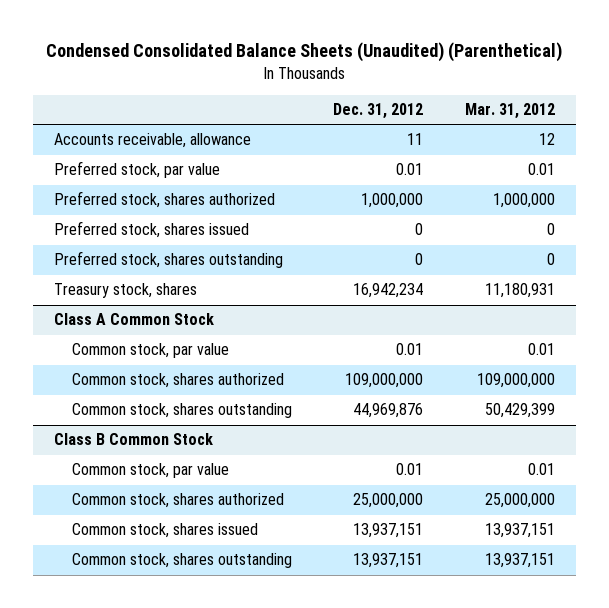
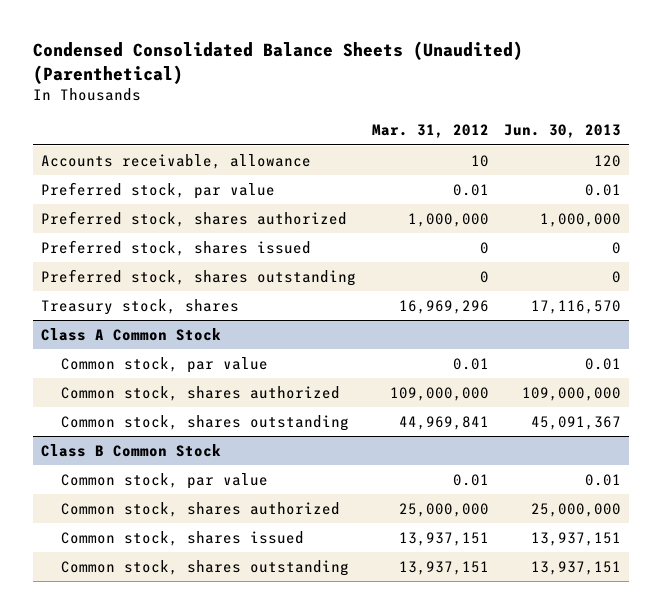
[333,102,424,119] Dec. 31, 2012 -> none
none -> [504,124,622,139] Jun. 30, 2013
[539,133,556,146] 12 -> [470,155,489,168] 10
[485,283,556,299] 11,180,931 -> [398,300,489,315] 16,969,296
[485,403,556,419] 50,429,399 -> [398,416,489,431] 44,969,841

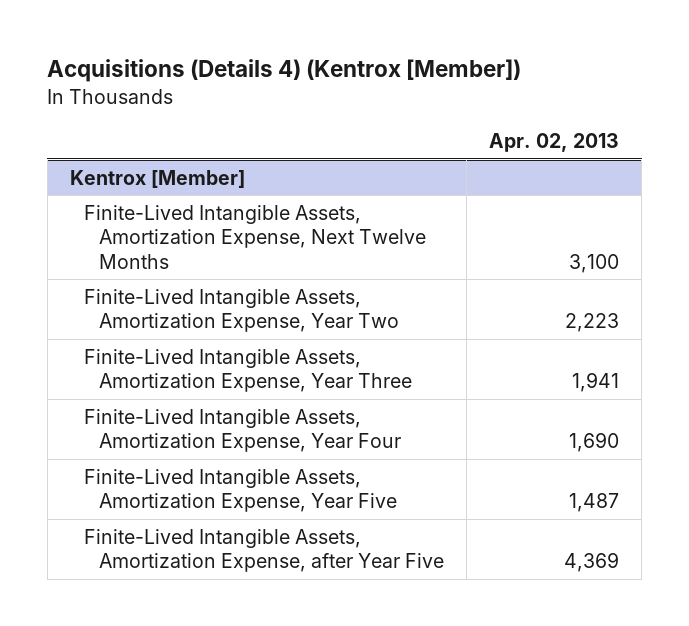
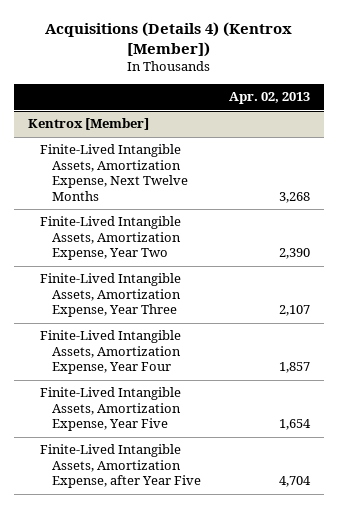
[569,253,620,273] 3,100 -> [278,192,310,204] 3,268
[565,313,620,333] 2,223 -> [278,248,310,260] 2,390
[572,372,620,393] 1,941 -> [278,305,310,317] 2,107
[569,432,620,453] 1,690 -> [278,362,310,374] 1,857
[569,493,620,513] 1,487 -> [278,419,311,431] 1,654
[564,552,620,573] 4,369 -> [278,476,311,488] 4,704

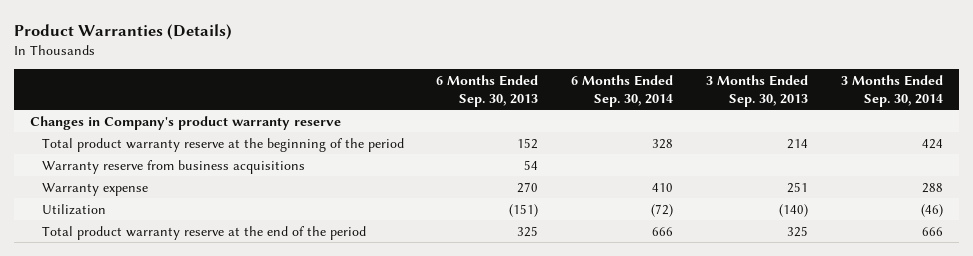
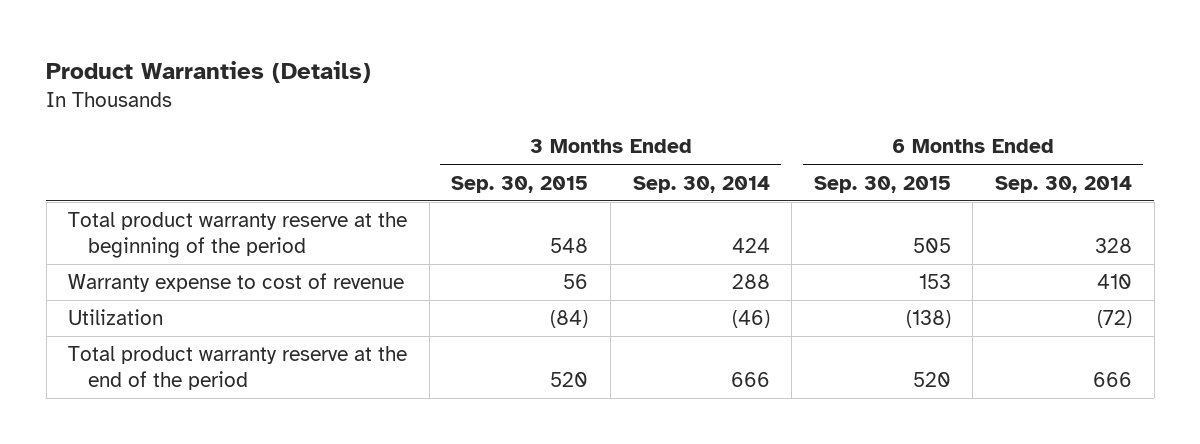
[436,74,539,107] 6 Months Ended Sep. 30, 2013 -> none
[706,74,809,107] 3 Months Ended Sep. 30, 2013 -> none
none -> [451,175,589,193] Sep. 30, 2015
none -> [813,175,951,193] Sep. 30, 2015
[30,115,342,130] Changes in Company's product warranty reserve -> none
[41,159,305,174] Warranty reserve from business acquisitions -> none
[41,182,148,196] Warranty expense -> [68,273,405,293] Warranty expense to cost of revenue

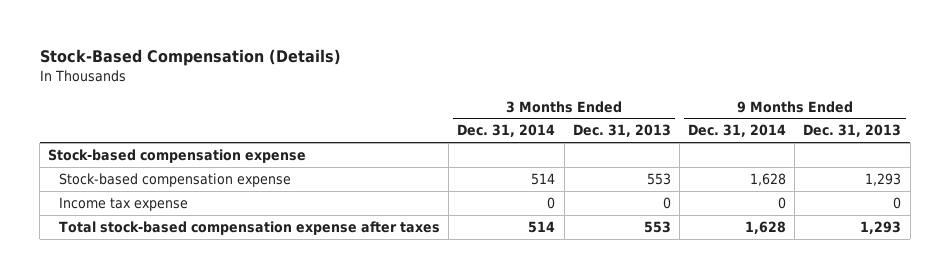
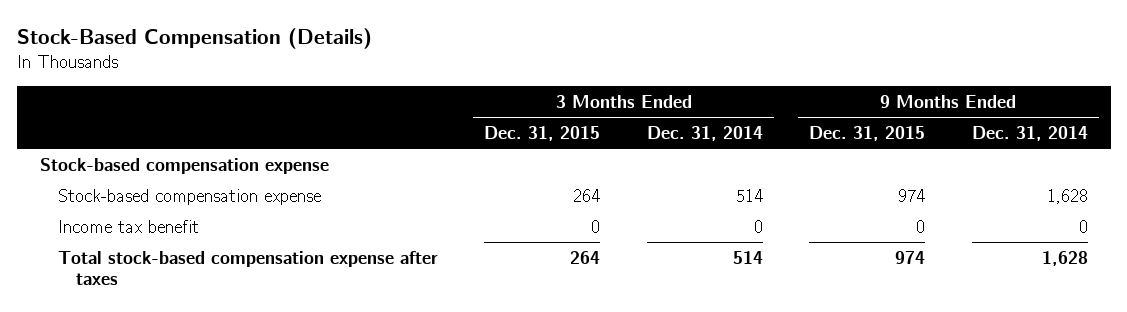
[572,124,671,138] Dec. 31, 2013 -> none
[803,124,902,138] Dec. 31, 2013 -> none
none -> [484,125,601,141] Dec. 31, 2015
none -> [809,125,926,141] Dec. 31, 2015
[59,197,189,212] Income tax expense -> [57,219,199,233] Income tax benefit

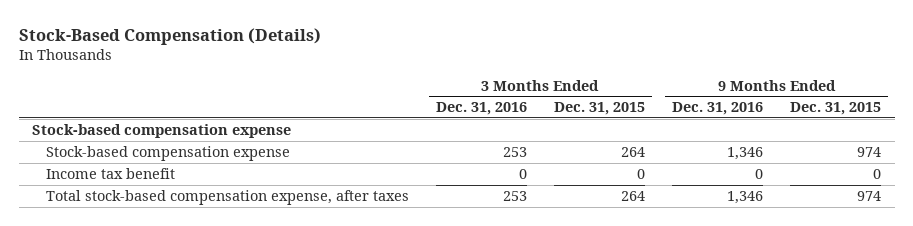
[646,125,763,141] Dec. 31, 2014 -> none
[971,125,1088,141] Dec. 31, 2014 -> none
none -> [435,102,527,116] Dec. 31, 2016
none -> [672,102,764,116] Dec. 31, 2016
[57,250,438,286] Total stock-based compensation expense after taxes -> [45,189,409,205] Total stock-based compensation expense, after taxes

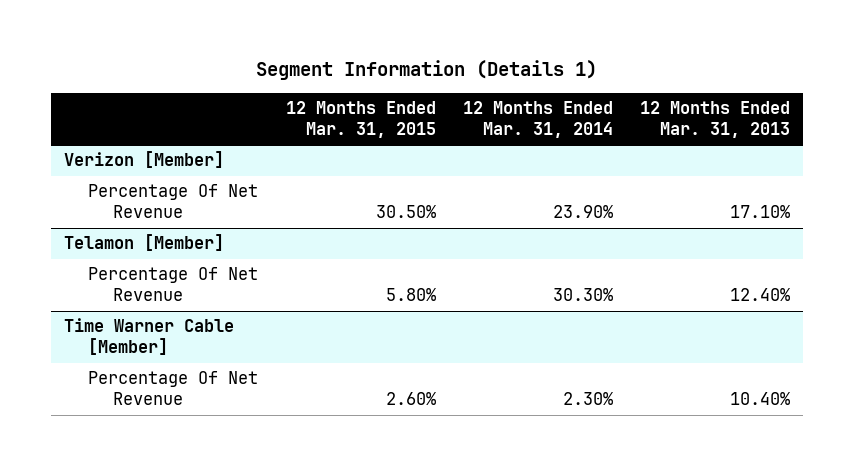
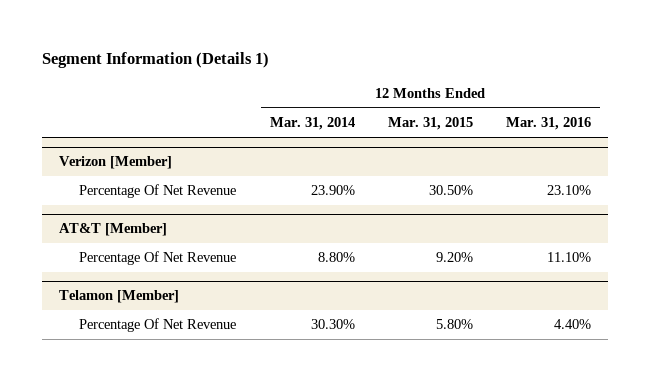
[639,101,790,139] 12 Months Ended Mar. 31, 2013 -> none
none -> [506,117,592,131] Mar. 31, 2016
none -> [58,223,167,237] AT&T [Member]
none -> [79,251,237,266] Percentage Of Net Revenue
[64,318,235,356] Time Warner Cable [Member] -> none
[88,371,259,406] Percentage Of Net Revenue -> none

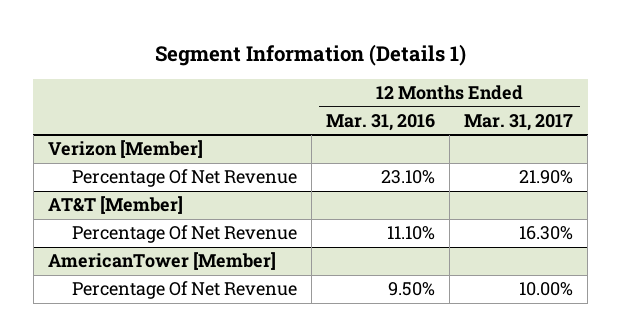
[269,117,355,131] Mar. 31, 2014 -> none
[387,117,473,131] Mar. 31, 2015 -> none
none -> [464,113,574,131] Mar. 31, 2017
[58,290,179,304] Telamon [Member] -> none
none -> [47,252,276,271] AmericanTower [Member]
[554,319,592,330] 4.40% -> [388,282,436,297] 9.50%

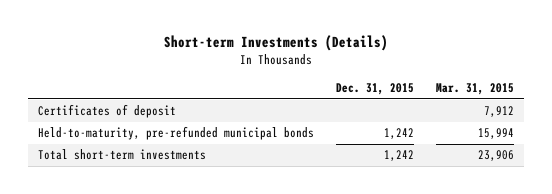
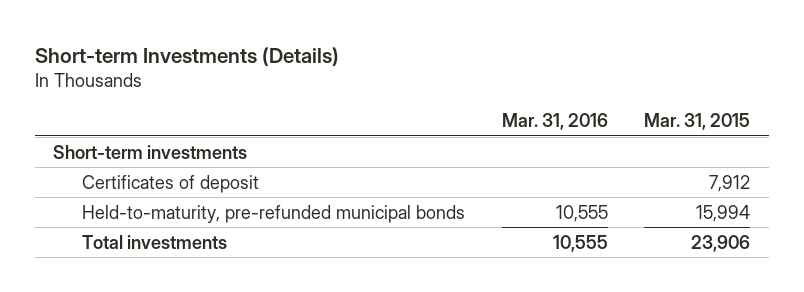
[336,83,415,96] Dec. 31, 2015 -> none
none -> [501,113,608,131] Mar. 31, 2016
none -> [53,144,248,159] Short-term investments
[38,149,207,161] Total short-term investments -> [81,234,227,249] Total investments

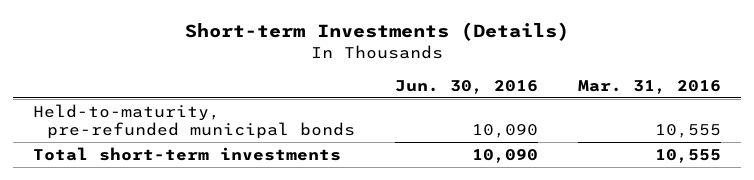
[644,113,751,131] Mar. 31, 2015 -> none
none -> [394,79,538,94] Jun. 30, 2016
[53,144,248,159] Short-term investments -> none
[81,174,259,193] Certificates of deposit -> none
[81,234,227,249] Total investments -> [33,146,342,161] Total short-term investments

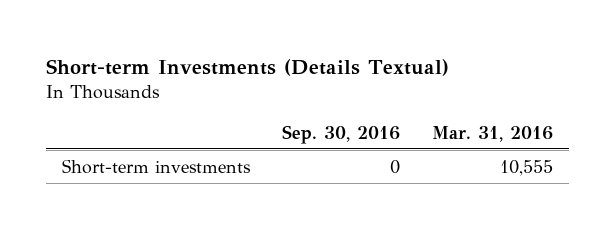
[185,21,570,41] Short-term Investments (Details) -> [45,58,449,76] Short-term Investments (Details Textual)
[394,79,538,94] Jun. 30, 2016 -> none
none -> [281,124,400,144] Sep. 30, 2016
[33,103,355,140] Held-to-maturity, pre-refunded municipal bonds -> none
[33,146,342,161] Total short-term investments -> [61,158,251,174] Short-term investments

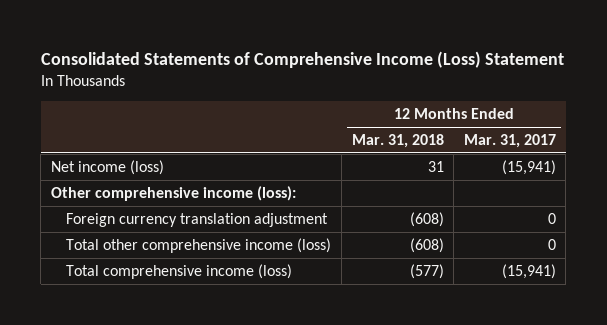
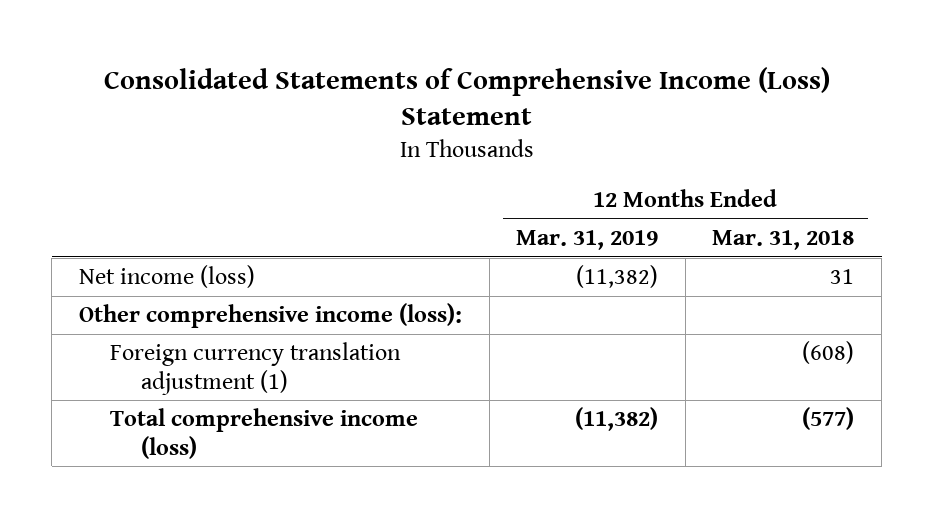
[463,134,556,149] Mar. 31, 2017 -> none
none -> [516,230,659,251] Mar. 31, 2019
[66,237,332,253] Total other comprehensive income (loss) -> none
[66,212,329,227] Foreign currency translation adjustment -> [110,342,402,395] Foreign currency translation adjustment (1)

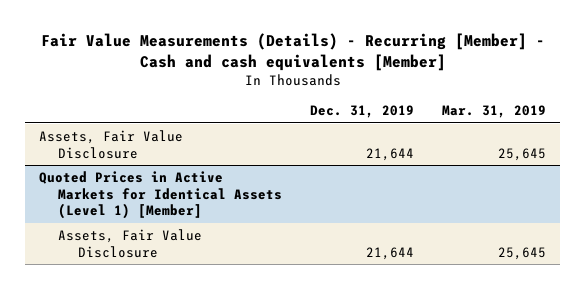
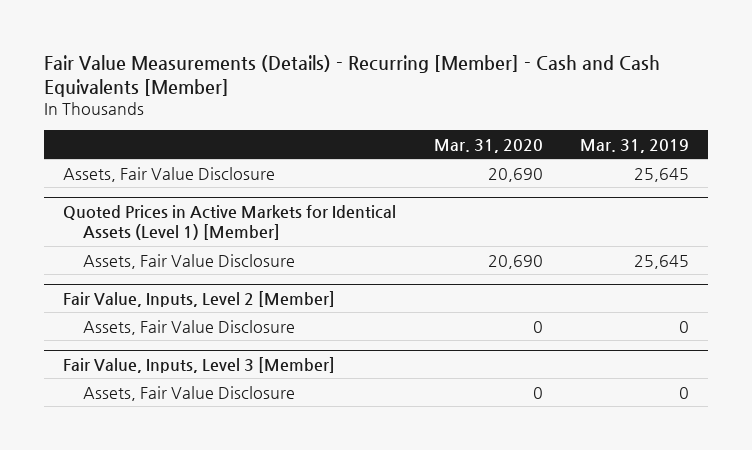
[40,32,545,71] Fair Value Measurements (Details) - Recurring [Member] - Cash and cash equivalents [Member] -> [44,54,661,98] Fair Value Measurements (Details) - Recurring [Member] - Cash and Cash Equivalents [Member]
[310,104,415,118] Dec. 31, 2019 -> none
none -> [433,138,543,153] Mar. 31, 2020
none -> [63,290,336,307] Fair Value, Inputs, Level 2 [Member]
none -> [82,319,295,335] Assets, Fair Value Disclosure
none -> [63,356,336,373] Fair Value, Inputs, Level 3 [Member]
none -> [82,385,295,401] Assets, Fair Value Disclosure

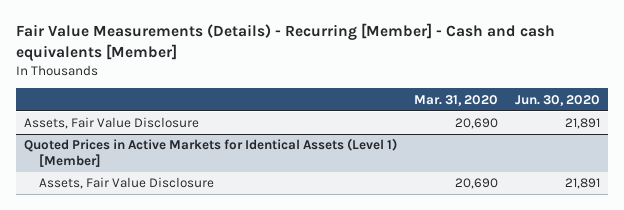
[44,54,661,98] Fair Value Measurements (Details) - Recurring [Member] - Cash and Cash Equivalents [Member] -> [15,23,555,62] Fair Value Measurements (Details) - Recurring [Member] - Cash and cash equivalents [Member]
[580,138,690,153] Mar. 31, 2019 -> none
none -> [514,94,600,106] Jun. 30, 2020
[63,290,336,307] Fair Value, Inputs, Level 2 [Member] -> none
[82,319,295,335] Assets, Fair Value Disclosure -> none
[63,356,336,373] Fair Value, Inputs, Level 3 [Member] -> none
[82,385,295,401] Assets, Fair Value Disclosure -> none

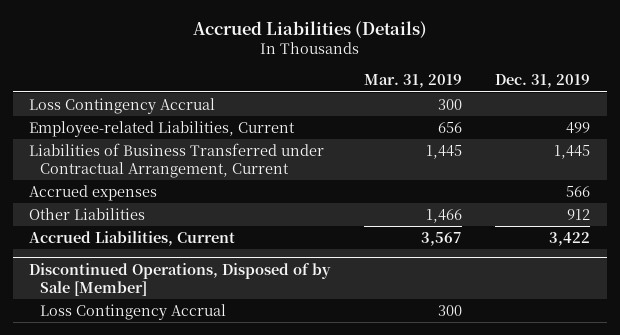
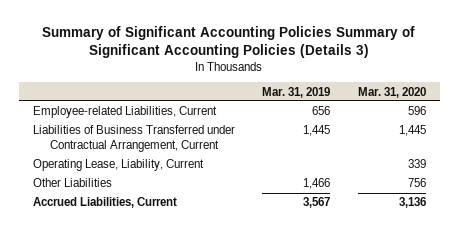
[192,20,427,38] Accrued Liabilities (Details) -> [42,25,416,58] Summary of Significant Accounting Policies Summary of Significant Accounting Policies (Details 3)
[495,74,591,89] Dec. 31, 2019 -> none
none -> [358,86,427,98] Mar. 31, 2020
[29,97,216,114] Loss Contingency Accrual -> none
[29,184,158,201] Accrued expenses -> [32,159,204,172] Operating Lease, Liability, Current
[29,262,332,296] Discontinued Operations, Disposed of by Sale [Member] -> none
[39,303,226,320] Loss Contingency Accrual -> none

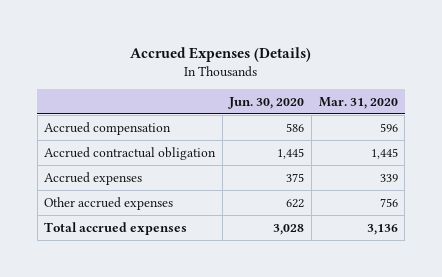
[42,25,416,58] Summary of Significant Accounting Policies Summary of Significant Accounting Policies (Details 3) -> [129,46,311,62] Accrued Expenses (Details)
[262,86,331,98] Mar. 31, 2019 -> none
none -> [228,96,305,109] Jun. 30, 2020
[32,106,217,119] Employee-related Liabilities, Current -> [44,121,172,135] Accrued compensation
[32,125,235,153] Liabilities of Business Transferred under Contractual Arrangement, Current -> [44,146,217,160] Accrued contractual obligation
[32,159,204,172] Operating Lease, Liability, Current -> [44,171,143,185] Accrued expenses
[32,178,112,188] Other Liabilities -> [44,196,174,210] Other accrued expenses
[32,197,177,209] Accrued Liabilities, Current -> [44,221,188,235] Total accrued expenses

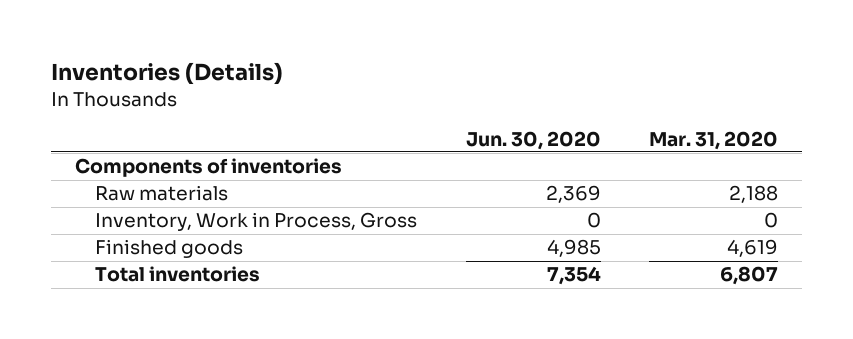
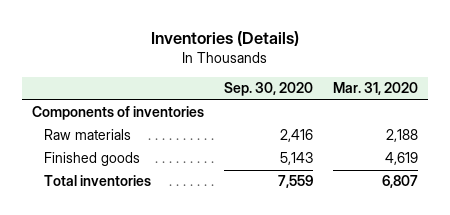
[465,130,601,150] Jun. 30, 2020 -> none
none -> [223,82,313,97] Sep. 30, 2020
[95,212,418,232] Inventory, Work in Process, Gross -> none

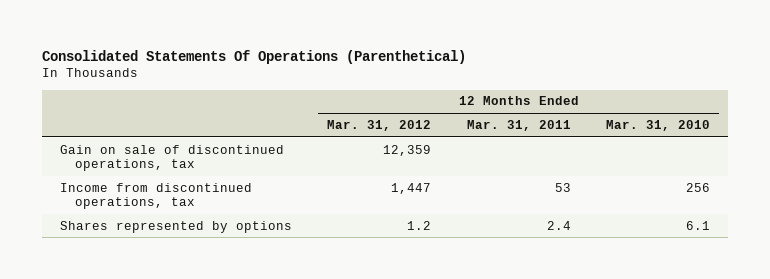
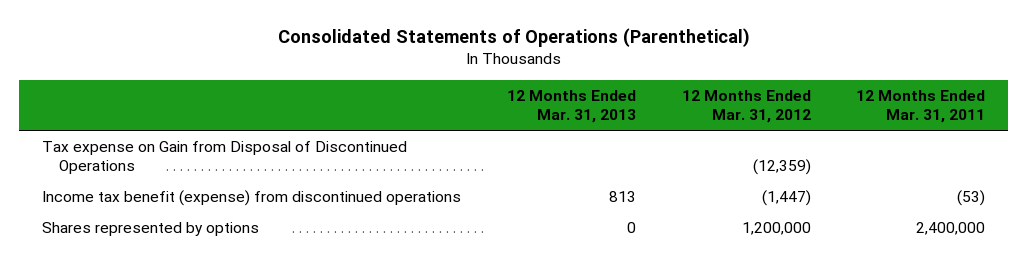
[41,49,466,64] Consolidated Statements Of Operations (Parenthetical) -> [277,27,750,47] Consolidated Statements of Operations (Parenthetical)
[606,119,711,131] Mar. 31, 2010 -> none
none -> [506,89,636,124] 12 Months Ended Mar. 31, 2013
[59,144,284,172] Gain on sale of discontinued operations, tax -> [41,141,407,175] Tax expense on Gain from Disposal of Discontinued Operations
[383,144,432,156] 12,359 -> [752,159,811,176] (12,359)
[59,182,252,210] Income from discontinued operations, tax -> [41,190,461,207] Income tax benefit (expense) from discontinued operations
[391,182,432,194] 1,447 -> [761,190,811,207] (1,447)
[554,182,571,192] 53 -> [957,190,986,207] (53)
[407,220,432,230] 1.2 -> [741,222,811,236] 1,200,000
[546,220,571,230] 2.4 -> [916,222,986,236] 2,400,000

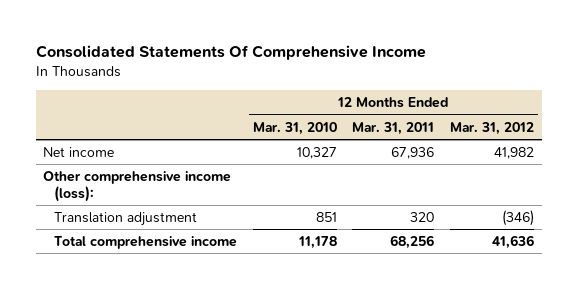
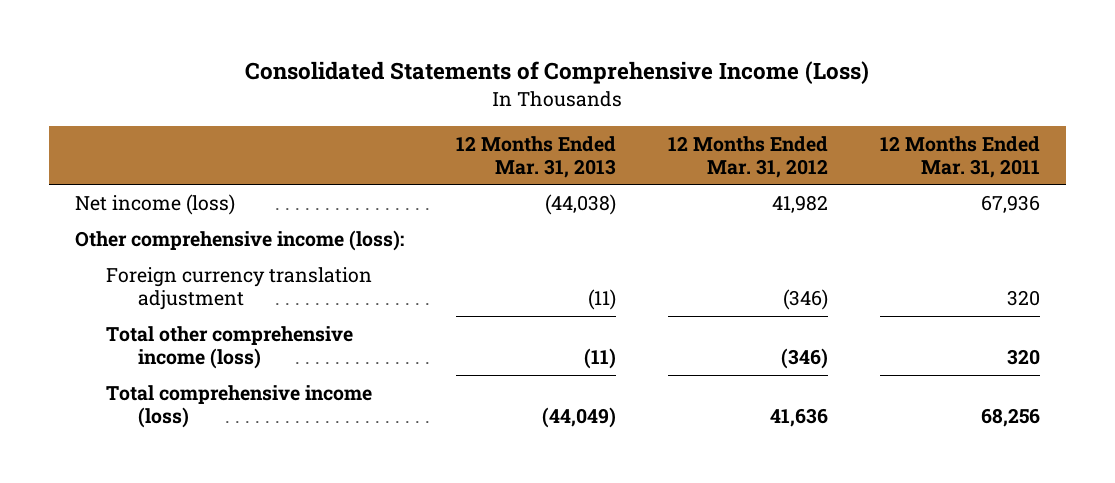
[35,45,426,61] Consolidated Statements Of Comprehensive Income -> [245,61,870,85] Consolidated Statements of Comprehensive Income (Loss)
[252,121,337,135] Mar. 31, 2010 -> none
none -> [455,135,616,178] 12 Months Ended Mar. 31, 2013
[43,146,115,157] Net income -> [74,193,235,215] Net income (loss)
[54,211,198,226] Translation adjustment -> [106,266,373,310] Foreign currency translation adjustment
none -> [106,325,354,369] Total other comprehensive income (loss)
[54,235,238,249] Total comprehensive income -> [106,384,373,428] Total comprehensive income (loss)

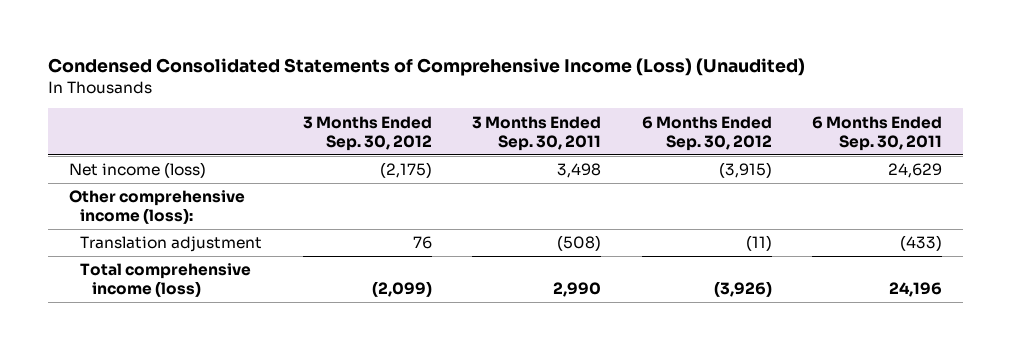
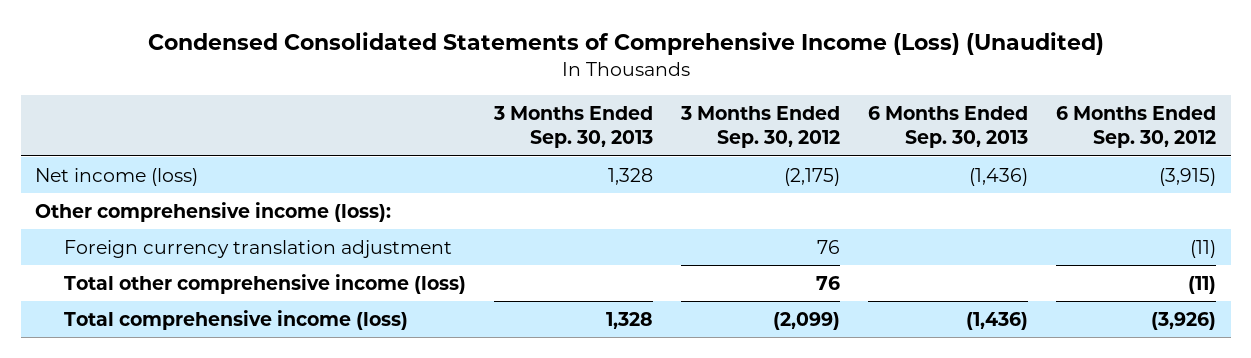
[472,115,602,151] 3 Months Ended Sep. 30, 2011 -> none
[812,115,943,151] 6 Months Ended Sep. 30, 2011 -> none
none -> [492,106,653,149] 3 Months Ended Sep. 30, 2013
none -> [868,106,1029,149] 6 Months Ended Sep. 30, 2013
[80,236,263,253] Translation adjustment -> [63,239,452,258] Foreign currency translation adjustment
none -> [63,273,466,294] Total other comprehensive income (loss)

